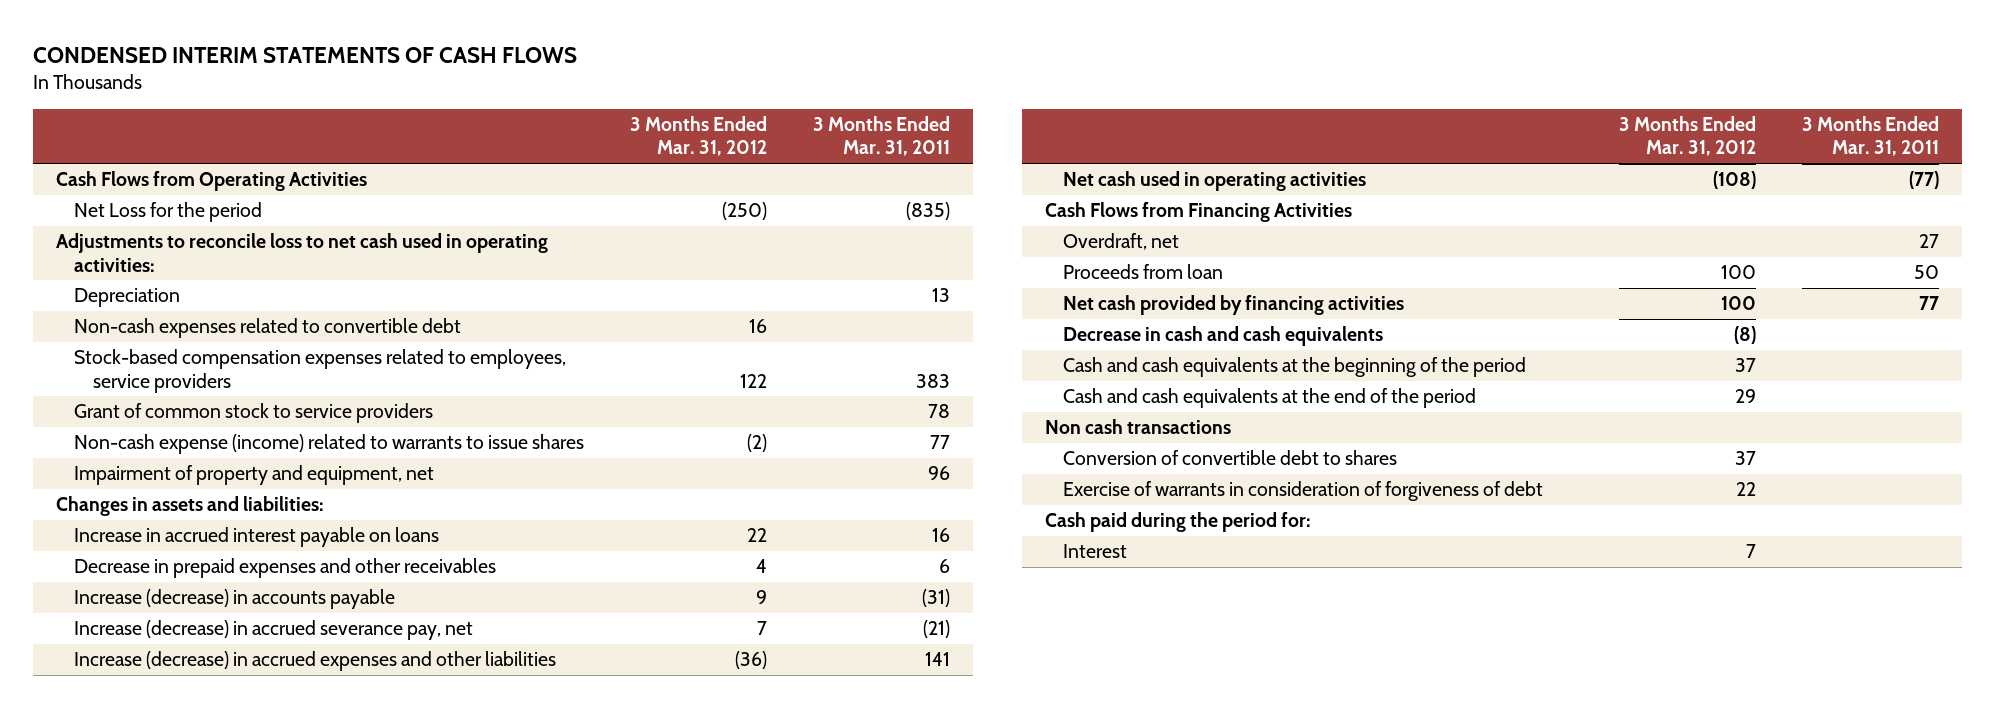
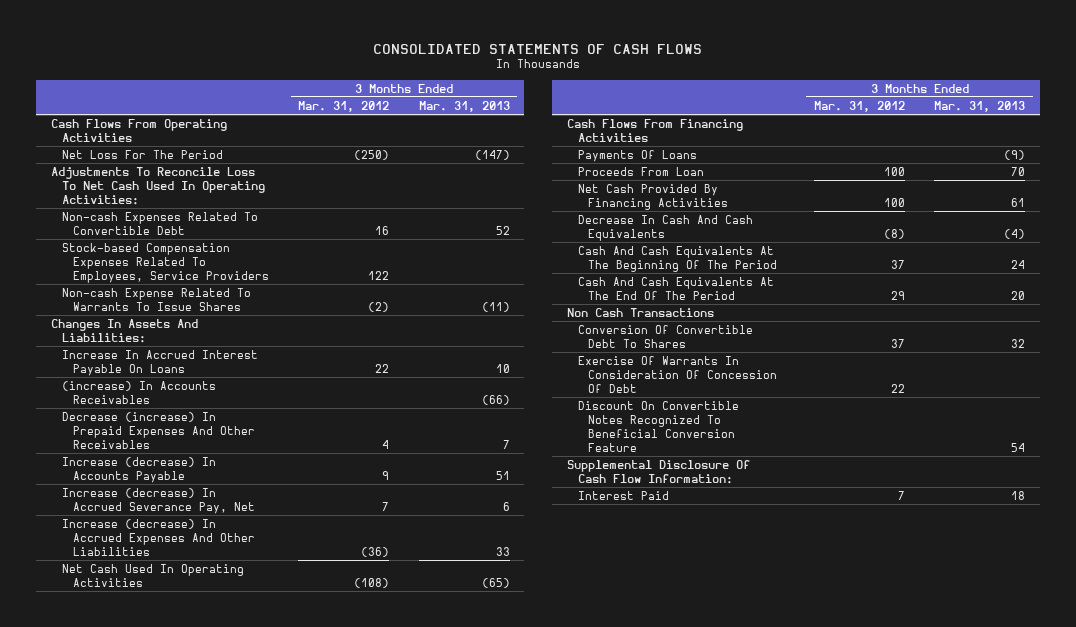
[32,46,577,63] CONDENSED INTERIM STATEMENTS OF CASH FLOWS -> [373,43,703,54] CONSOLIDATED STATEMENTS OF CASH FLOWS
[812,116,950,157] 3 Months Ended Mar. 31, 2011 -> none
none -> [418,100,510,112] Mar. 31, 2013
[74,288,181,308] Depreciation -> none
[74,403,434,424] Grant of common stock to service providers -> none
[74,465,435,486] Impairment of property and equipment, net -> none
[1063,233,1180,251] Overdraft, net -> none
[1044,512,1311,533] Cash paid during the period for: -> none
[55,171,367,192] Cash Flows from Operating Activities -> [50,118,227,142] Cash Flows From Operating Activities
[74,202,263,223] Net Loss for the period -> [61,149,223,159] Net Loss For The Period
[55,233,548,272] Adjustments to reconcile loss to net cash used in operating activities: -> [50,166,265,205] Adjustments To Reconcile Loss To Net Cash Used In Operating Activities:
[74,318,462,339] Non-cash expenses related to convertible debt -> [61,211,258,235] Non-cash Expenses Related To Convertible Debt
[74,349,567,393] Stock-based compensation expenses related to employees, service providers -> [61,242,269,283] Stock-based Compensation Expenses Related To Employees, Service Providers
[74,434,585,455] Non-cash expense (income) related to warrants to issue shares -> [61,287,251,311] Non-cash Expense Related To Warrants To Issue Shares
[55,496,324,517] Changes in assets and liabilities: -> [50,318,198,343] Changes In Assets And Liabilities:
[74,527,440,548] Increase in accrued interest payable on loans -> [61,349,258,376] Increase In Accrued Interest Payable On Loans
none -> [61,380,216,404] (increase) In Accounts Receivables
[74,558,497,579] Decrease in prepaid expenses and other receivables -> [61,411,255,449] Decrease (increase) In Prepaid Expenses And Other Receivables
[74,589,396,610] Increase (decrease) in accounts payable -> [61,456,216,483] Increase (decrease) In Accounts Payable
[74,620,474,641] Increase (decrease) in accrued severance pay, net -> [61,487,255,514] Increase (decrease) In Accrued Severance Pay, Net
[74,651,557,672] Increase (decrease) in accrued expenses and other liabilities -> [61,518,255,556] Increase (decrease) In Accrued Expenses And Other Liabilities
[1063,171,1367,192] Net cash used in operating activities -> [61,563,244,587] Net Cash Used In Operating Activities
[1044,202,1352,223] Cash Flows from Financing Activities -> [566,118,743,142] Cash Flows From Financing Activities
none -> [577,149,697,162] Payments Of Loans
[1063,264,1224,280] Proceeds from loan -> [577,166,704,176] Proceeds From Loan
[1063,295,1405,316] Net cash provided by financing activities -> [577,183,729,210] Net Cash Provided By Financing Activities
[1063,326,1384,347] Decrease in cash and cash equivalents -> [577,214,753,241] Decrease In Cash And Cash Equivalents
[1063,357,1527,378] Cash and cash equivalents at the beginning of the period -> [577,245,778,272] Cash And Cash Equivalents At The Beginning Of The Period
[1063,388,1477,409] Cash and cash equivalents at the end of the period -> [577,276,774,300] Cash And Cash Equivalents At The End Of The Period
[1044,419,1231,435] Non cash transactions -> [566,307,714,317] Non Cash Transactions
[1063,450,1398,466] Conversion of convertible debt to shares -> [577,324,753,348] Conversion Of Convertible Debt To Shares
[1063,481,1544,502] Exercise of warrants in consideration of forgiveness of debt -> [577,355,778,393] Exercise Of Warrants In Consideration Of Concession Of Debt
none -> [577,400,739,452] Discount On Convertible Notes Recognized To Beneficial Conversion Feature
none -> [566,459,750,484] Supplemental Disclosure Of Cash Flow Information:
[1063,544,1128,559] Interest -> [577,490,669,500] Interest Paid

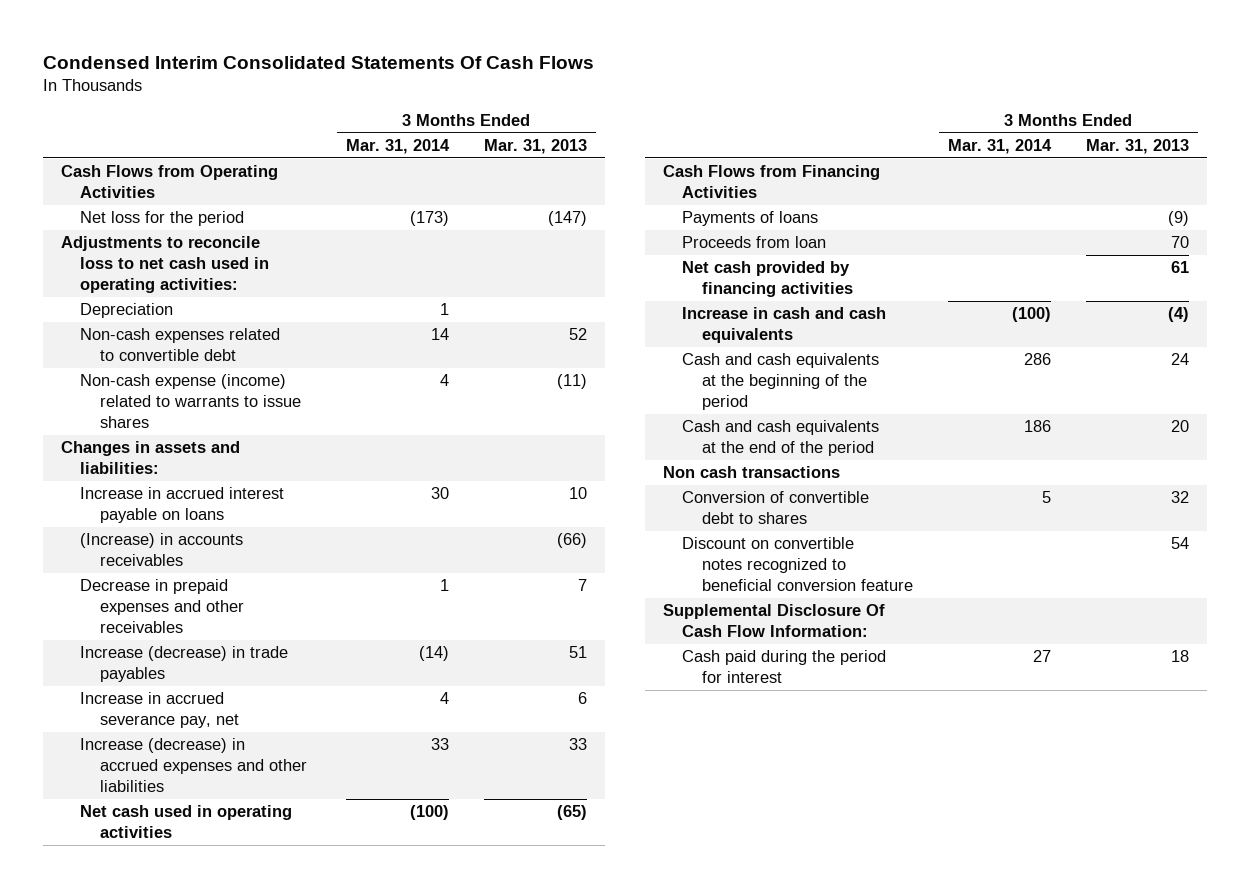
[373,43,703,54] CONSOLIDATED STATEMENTS OF CASH FLOWS -> [43,55,595,69] Condensed Interim Consolidated Statements Of Cash Flows
[298,100,390,112] Mar. 31, 2012 -> none
none -> [345,138,450,154] Mar. 31, 2014
[61,242,269,283] Stock-based Compensation Expenses Related To Employees, Service Providers -> none
[61,456,216,483] Increase (decrease) In Accounts Payable -> none
[577,355,778,393] Exercise Of Warrants In Consideration Of Concession Of Debt -> none
[50,118,227,142] Cash Flows From Operating Activities -> [60,165,278,199] Cash Flows from Operating Activities
[61,149,223,159] Net Loss For The Period -> [80,211,245,227] Net loss for the period
[50,166,265,205] Adjustments To Reconcile Loss To Net Cash Used In Operating Activities: -> [60,236,270,294] Adjustments to reconcile loss to net cash used in operating activities:
none -> [80,303,174,319] Depreciation
[61,211,258,235] Non-cash Expenses Related To Convertible Debt -> [80,328,281,362] Non-cash expenses related to convertible debt
[61,287,251,311] Non-cash Expense Related To Warrants To Issue Shares -> [80,374,301,429] Non-cash expense (income) related to warrants to issue shares
[50,318,198,343] Changes In Assets And Liabilities: -> [60,441,240,475] Changes in assets and liabilities:
[61,349,258,376] Increase In Accrued Interest Payable On Loans -> [80,487,285,524] Increase in accrued interest payable on loans
[61,380,216,404] (increase) In Accounts Receivables -> [80,533,244,567] (Increase) in accounts receivables
[61,411,255,449] Decrease (increase) In Prepaid Expenses And Other Receivables -> [80,579,244,634] Decrease in prepaid expenses and other receivables
none -> [80,646,289,683] Increase (decrease) in trade payables
[61,487,255,514] Increase (decrease) In Accrued Severance Pay, Net -> [80,692,239,729] Increase in accrued severance pay, net
[61,518,255,556] Increase (decrease) In Accrued Expenses And Other Liabilities -> [80,738,307,793] Increase (decrease) in accrued expenses and other liabilities
[61,563,244,587] Net Cash Used In Operating Activities -> [80,805,293,839] Net cash used in operating activities
[566,118,743,142] Cash Flows From Financing Activities -> [662,165,880,199] Cash Flows from Financing Activities
[577,149,697,162] Payments Of Loans -> [682,211,819,227] Payments of loans
[577,166,704,176] Proceeds From Loan -> [682,236,827,249] Proceeds from loan
[577,183,729,210] Net Cash Provided By Financing Activities -> [682,261,853,298] Net cash provided by financing activities
[577,214,753,241] Decrease In Cash And Cash Equivalents -> [682,307,887,344] Increase in cash and cash equivalents
[577,245,778,272] Cash And Cash Equivalents At The Beginning Of The Period -> [682,353,880,411] Cash and cash equivalents at the beginning of the period
[577,276,774,300] Cash And Cash Equivalents At The End Of The Period -> [682,420,880,457] Cash and cash equivalents at the end of the period
[566,307,714,317] Non Cash Transactions -> [662,466,840,479] Non cash transactions
[577,324,753,348] Conversion Of Convertible Debt To Shares -> [682,491,870,525] Conversion of convertible debt to shares
[577,400,739,452] Discount On Convertible Notes Recognized To Beneficial Conversion Feature -> [682,537,913,592] Discount on convertible notes recognized to beneficial conversion feature
[577,490,669,500] Interest Paid -> [682,650,887,684] Cash paid during the period for interest

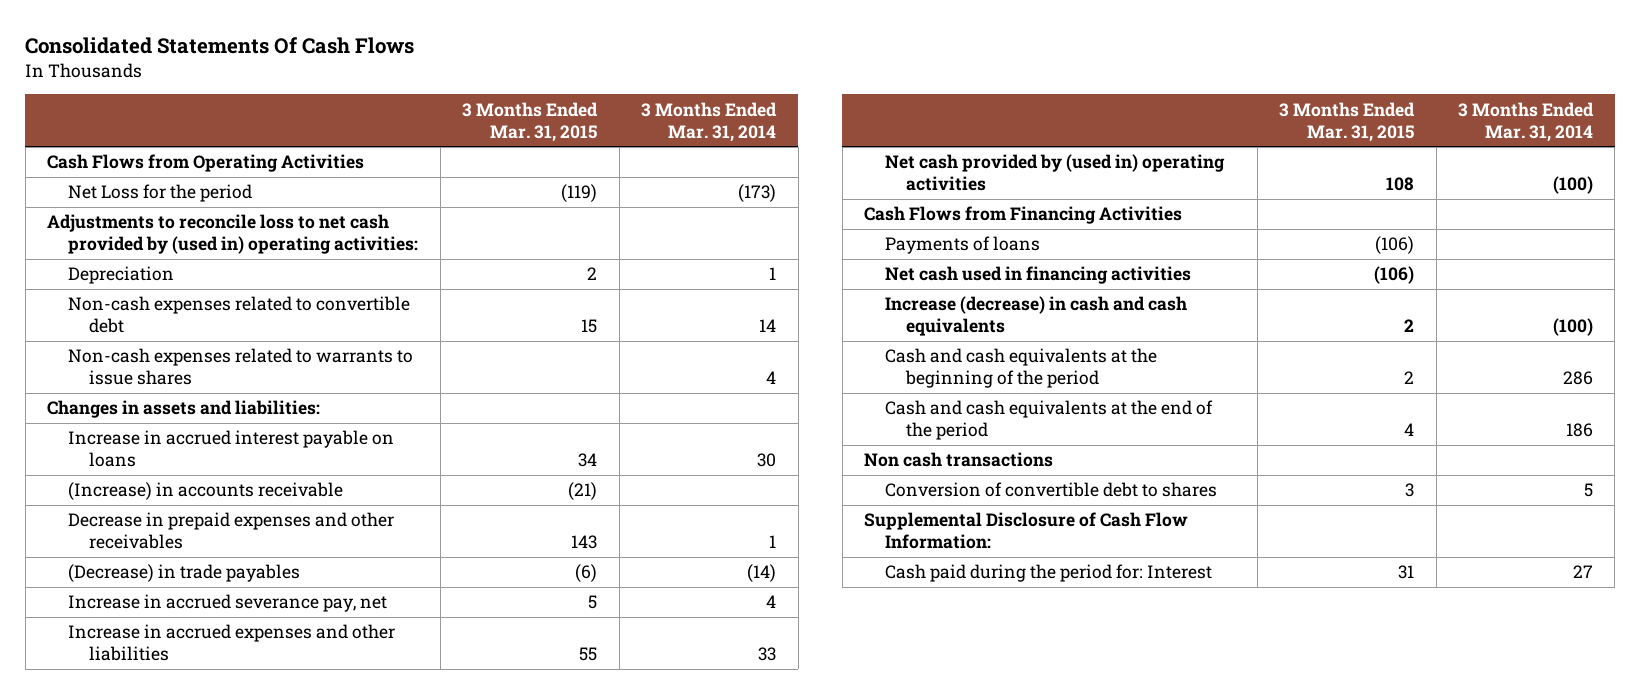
[43,55,595,69] Condensed Interim Consolidated Statements Of Cash Flows -> [25,36,415,54] Consolidated Statements Of Cash Flows
[483,138,587,154] Mar. 31, 2013 -> none
none -> [462,101,599,142] 3 Months Ended Mar. 31, 2015
[80,211,245,227] Net loss for the period -> [68,184,253,203] Net Loss for the period
[60,236,270,294] Adjustments to reconcile loss to net cash used in operating activities: -> [47,214,419,255] Adjustments to reconcile loss to net cash provided by (used in) operating activities:
[80,374,301,429] Non-cash expense (income) related to warrants to issue shares -> [68,348,414,386] Non-cash expenses related to warrants to issue shares
[80,533,244,567] (Increase) in accounts receivables -> [68,482,344,501] (Increase) in accounts receivable
[80,646,289,683] Increase (decrease) in trade payables -> [68,564,301,583] (Decrease) in trade payables
[80,738,307,793] Increase (decrease) in accrued expenses and other liabilities -> [68,624,396,662] Increase in accrued expenses and other liabilities
[80,805,293,839] Net cash used in operating activities -> [885,154,1226,192] Net cash provided by (used in) operating activities
[682,236,827,249] Proceeds from loan -> none
[682,261,853,298] Net cash provided by financing activities -> [885,266,1192,285] Net cash used in financing activities
[682,307,887,344] Increase in cash and cash equivalents -> [885,296,1188,337] Increase (decrease) in cash and cash equivalents
[682,537,913,592] Discount on convertible notes recognized to beneficial conversion feature -> none
[662,604,885,638] Supplemental Disclosure Of Cash Flow Information: -> [864,512,1189,550] Supplemental Disclosure of Cash Flow Information:
[682,650,887,684] Cash paid during the period for interest -> [885,564,1213,583] Cash paid during the period for: Interest

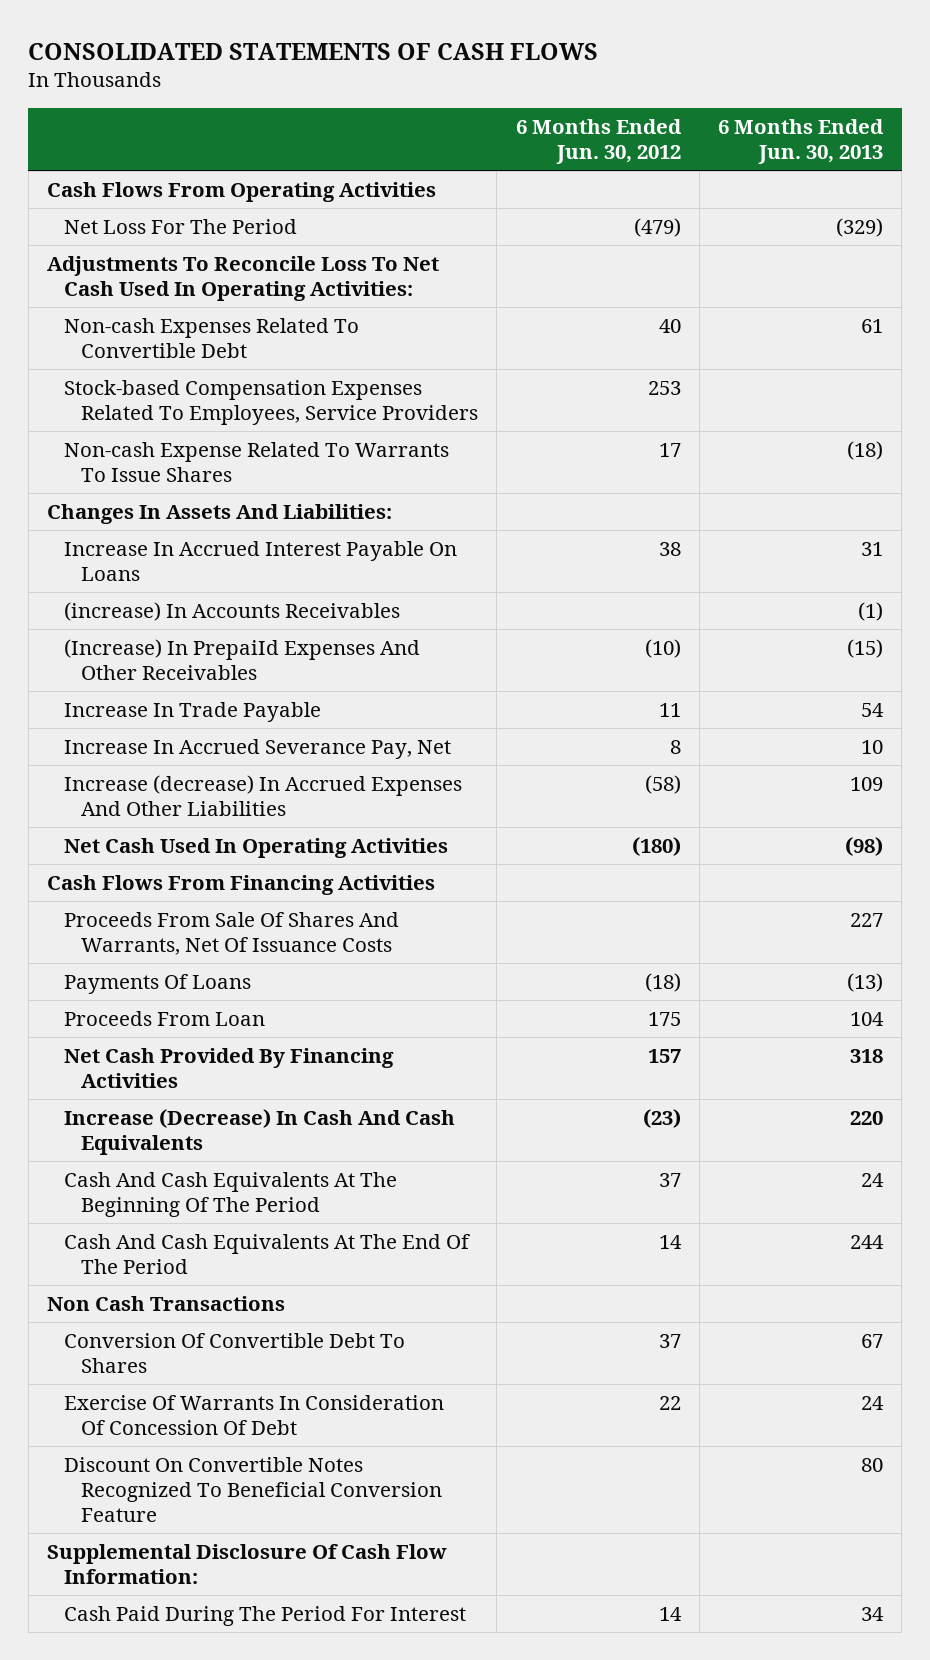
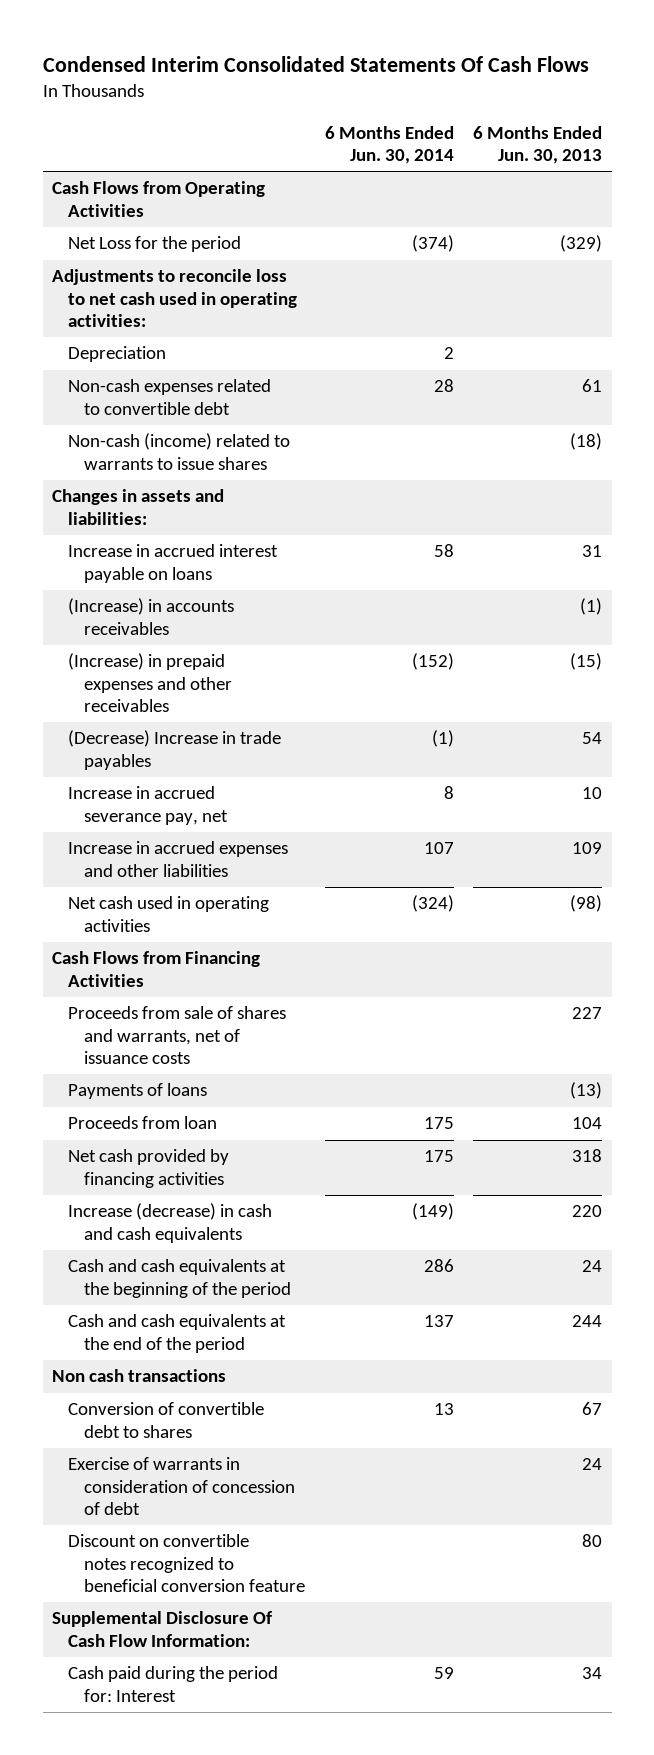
[28,42,599,60] CONSOLIDATED STATEMENTS OF CASH FLOWS -> [42,55,589,72] Condensed Interim Consolidated Statements Of Cash Flows
[515,118,682,164] 6 Months Ended Jun. 30, 2012 -> none
none -> [324,125,454,164] 6 Months Ended Jun. 30, 2014
[63,380,479,426] Stock-based Compensation Expenses Related To Employees, Service Providers -> none
[46,182,436,203] Cash Flows From Operating Activities -> [52,181,266,217] Cash Flows from Operating Activities
[63,219,297,235] Net Loss For The Period -> [68,236,242,253] Net Loss for the period
[46,256,439,302] Adjustments To Reconcile Loss To Net Cash Used In Operating Activities: -> [52,269,298,327] Adjustments to reconcile loss to net cash used in operating activities:
none -> [68,346,167,363] Depreciation
[63,318,359,359] Non-cash Expenses Related To Convertible Debt -> [68,379,272,415] Non-cash expenses related to convertible debt
[63,442,449,483] Non-cash Expense Related To Warrants To Issue Shares -> [68,433,291,470] Non-cash (income) related to warrants to issue shares
[46,504,392,525] Changes In Assets And Liabilities: -> [52,489,225,525] Changes in assets and liabilities:
[63,541,457,582] Increase In Accrued Interest Payable On Loans -> [68,544,279,583] Increase in accrued interest payable on loans
[63,602,400,622] (increase) In Accounts Receivables -> [68,598,235,635] (Increase) in accounts receivables
[63,639,420,681] (Increase) In PrepaiId Expenses And Other Receivables -> [68,653,233,712] (Increase) in prepaid expenses and other receivables
[63,702,321,723] Increase In Trade Payable -> [68,730,282,770] (Decrease) Increase in trade payables
[63,739,451,760] Increase In Accrued Severance Pay, Net -> [68,786,229,825] Increase in accrued severance pay, net
[63,775,462,817] Increase (decrease) In Accrued Expenses And Other Liabilities -> [68,841,289,877] Increase in accrued expenses and other liabilities
[63,838,448,859] Net Cash Used In Operating Activities -> [68,896,270,932] Net cash used in operating activities
[46,875,435,896] Cash Flows From Financing Activities -> [52,951,261,987] Cash Flows from Financing Activities
[63,912,399,956] Proceeds From Sale Of Shares And Warrants, Net Of Issuance Costs -> [68,1006,287,1064] Proceeds from sale of shares and warrants, net of issuance costs
[63,974,251,995] Payments Of Loans -> [68,1083,208,1100] Payments of loans
[63,1011,265,1027] Proceeds From Loan -> [68,1116,218,1130] Proceeds from loan
[63,1048,394,1089] Net Cash Provided By Financing Activities -> [68,1149,230,1188] Net cash provided by financing activities
[63,1109,455,1156] Increase (Decrease) In Cash And Cash Equivalents -> [68,1203,273,1243] Increase (decrease) in cash and cash equivalents
[63,1172,397,1218] Cash And Cash Equivalents At The Beginning Of The Period -> [68,1259,292,1298] Cash and cash equivalents at the beginning of the period
[63,1234,470,1275] Cash And Cash Equivalents At The End Of The Period -> [68,1314,287,1353] Cash and cash equivalents at the end of the period
[46,1296,285,1312] Non Cash Transactions -> [52,1369,227,1383] Non cash transactions
[63,1333,405,1374] Conversion Of Convertible Debt To Shares -> [68,1402,265,1438] Conversion of convertible debt to shares
[63,1395,444,1436] Exercise Of Warrants In Consideration Of Concession Of Debt -> [68,1457,296,1515] Exercise of warrants in consideration of concession of debt
[63,1457,443,1522] Discount On Convertible Notes Recognized To Beneficial Conversion Feature -> [68,1534,306,1592] Discount on convertible notes recognized to beneficial conversion feature
[63,1606,466,1627] Cash Paid During The Period For Interest -> [68,1666,279,1702] Cash paid during the period for: Interest

